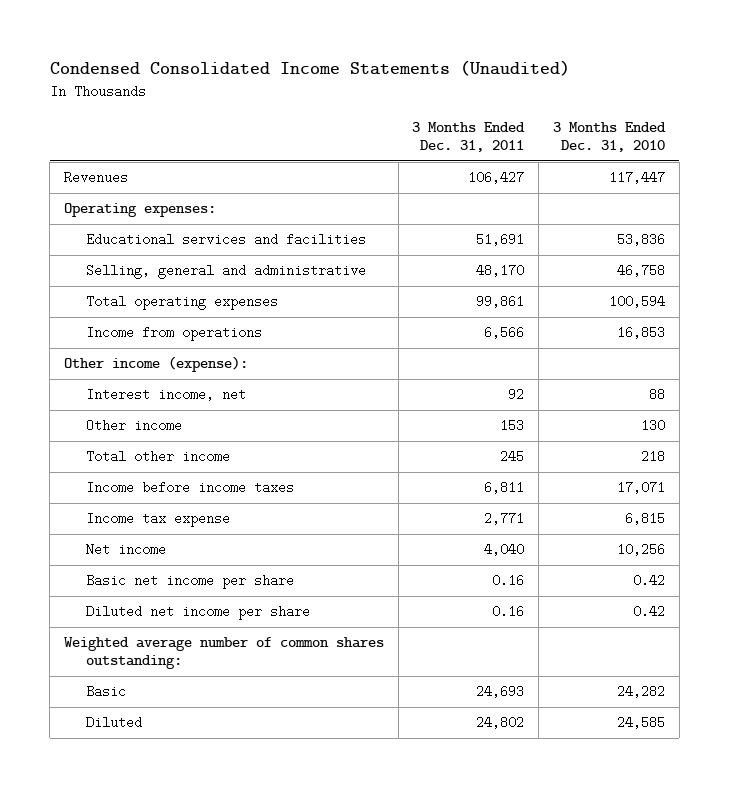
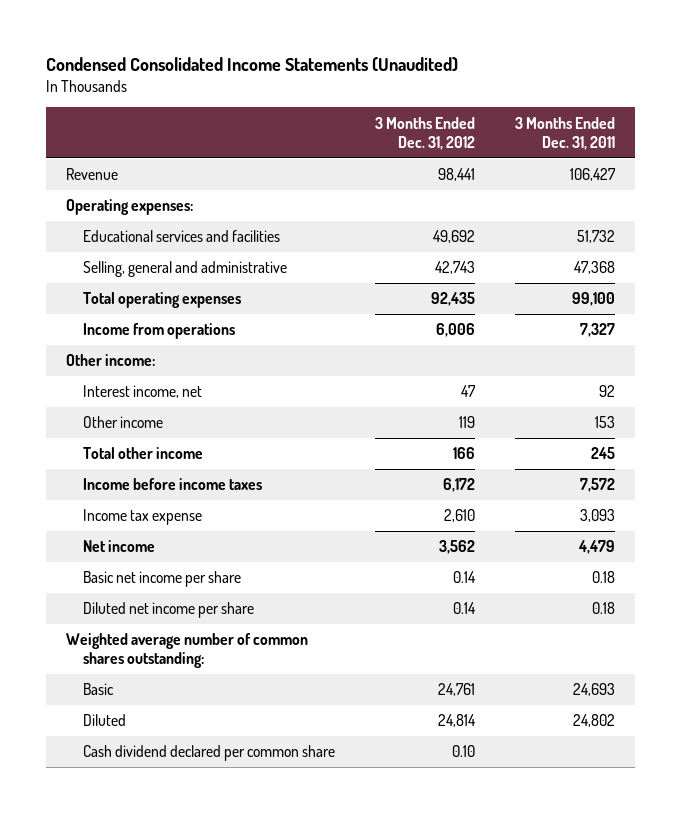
[552,121,666,153] 3 Months Ended Dec. 31, 2010 -> none
none -> [375,116,476,150] 3 Months Ended Dec. 31, 2012
[63,171,128,185] Revenues -> [66,168,119,181] Revenue
[476,233,525,247] 51,691 -> [577,230,616,244] 51,732
[476,264,525,278] 48,170 -> [574,261,616,275] 47,368
[476,295,525,309] 99,861 -> [572,292,616,307] 99,100
[484,326,525,340] 6,566 -> [580,323,616,338] 7,327
[63,356,248,373] Other income (expense): -> [66,354,156,367] Other income:
[484,481,525,495] 6,811 -> [580,478,616,493] 7,572
[484,512,525,526] 2,771 -> [580,509,616,523] 3,093
[484,543,525,557] 4,040 -> [578,540,616,555] 4,479
[492,574,525,588] 0.16 -> [592,571,616,584] 0.18
[492,605,525,619] 0.16 -> [592,602,616,615] 0.18
none -> [83,745,336,762] Cash dividend declared per common share

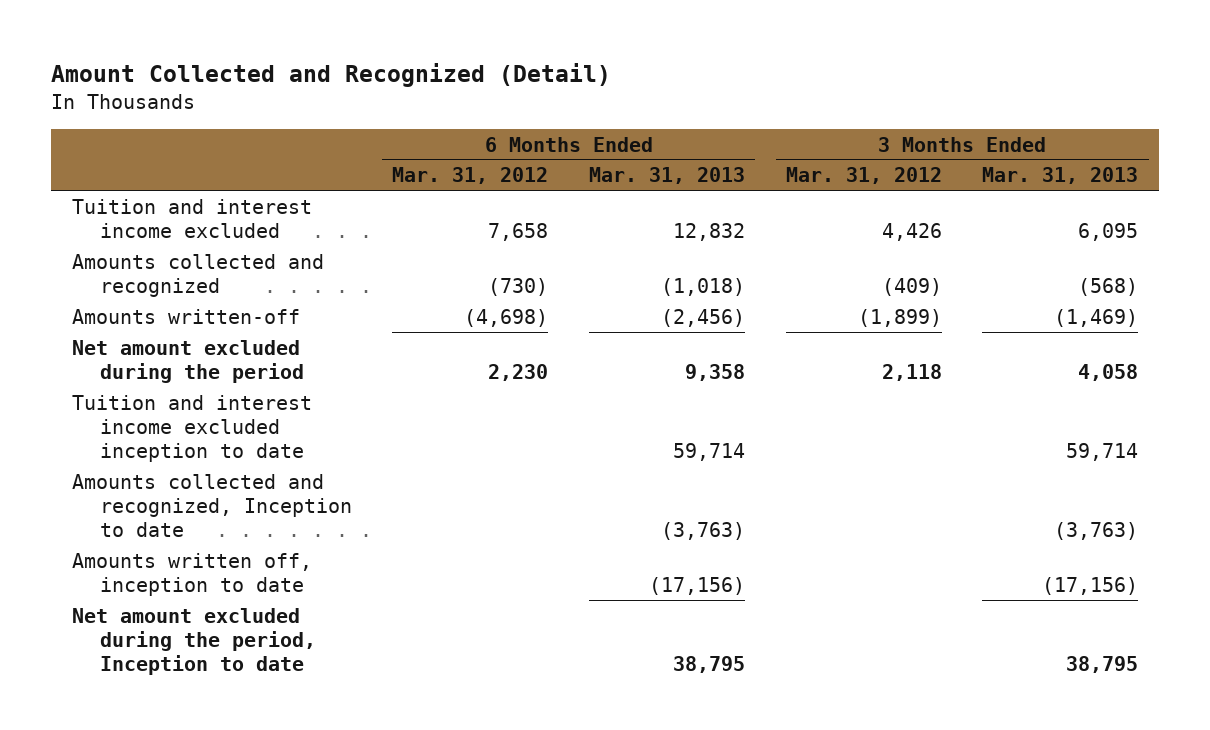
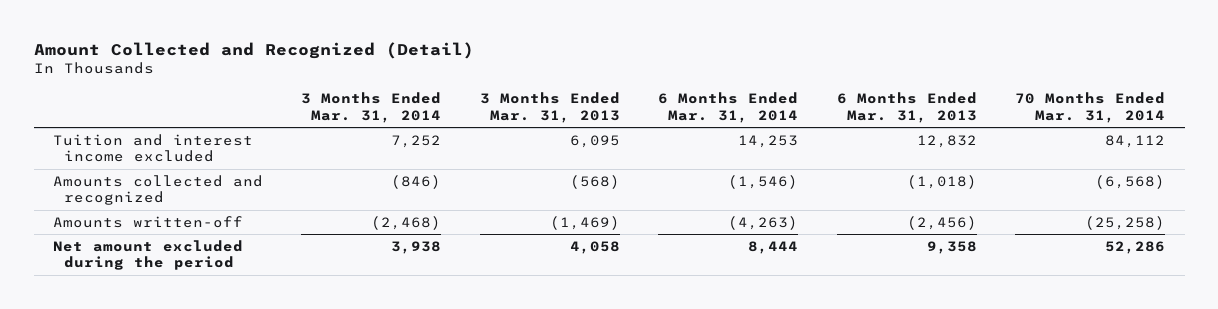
[392,167,549,185] Mar. 31, 2012 -> none
[785,167,942,185] Mar. 31, 2012 -> none
none -> [301,92,442,123] 3 Months Ended Mar. 31, 2014
none -> [658,92,799,123] 6 Months Ended Mar. 31, 2014
none -> [1015,92,1166,123] 70 Months Ended Mar. 31, 2014
[71,394,312,462] Tuition and interest income excluded inception to date -> none
[71,473,352,537] Amounts collected and recognized, Inception to date -> none
[71,552,312,596] Amounts written off, inception to date -> none
[71,607,316,675] Net amount excluded during the period, Inception to date -> none

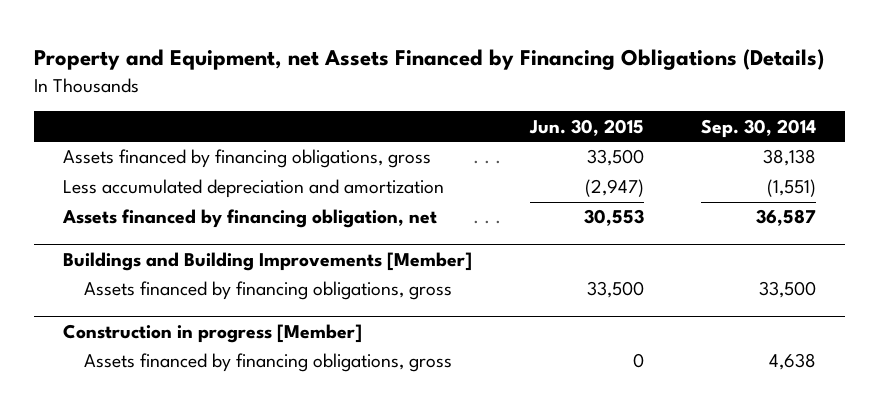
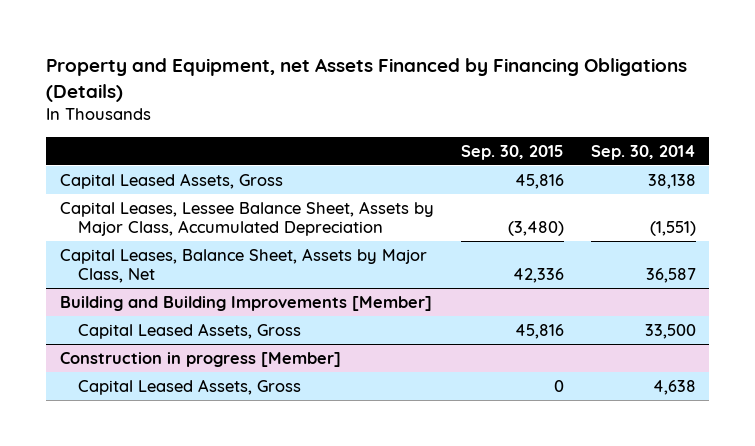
[528,118,644,136] Jun. 30, 2015 -> none
none -> [460,144,564,160] Sep. 30, 2015
[63,149,432,169] Assets financed by financing obligations, gross -> [59,172,283,189] Capital Leased Assets, Gross
[63,179,445,199] Less accumulated depreciation and amortization -> [59,200,434,237] Capital Leases, Lessee Balance Sheet, Assets by Major Class, Accumulated Depreciation
[62,209,438,229] Assets financed by financing obligation, net -> [59,247,427,284] Capital Leases, Balance Sheet, Assets by Major Class, Net
[63,251,473,271] Buildings and Building Improvements [Member] -> [59,295,432,311] Building and Building Improvements [Member]
[83,281,452,301] Assets financed by financing obligations, gross -> [78,322,302,339] Capital Leased Assets, Gross
[83,353,452,373] Assets financed by financing obligations, gross -> [78,378,302,395] Capital Leased Assets, Gross

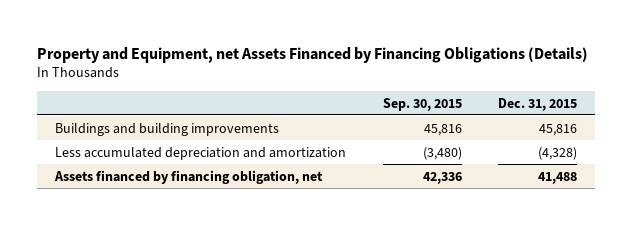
[590,144,696,160] Sep. 30, 2014 -> none
none -> [497,97,577,111] Dec. 31, 2015
[59,295,432,311] Building and Building Improvements [Member] -> none
[78,322,302,339] Capital Leased Assets, Gross -> none
[59,351,341,367] Construction in progress [Member] -> none
[78,378,302,395] Capital Leased Assets, Gross -> none
[59,172,283,189] Capital Leased Assets, Gross -> [55,122,280,136] Buildings and building improvements
[59,200,434,237] Capital Leases, Lessee Balance Sheet, Assets by Major Class, Accumulated Depreciation -> [55,146,347,160] Less accumulated depreciation and amortization
[59,247,427,284] Capital Leases, Balance Sheet, Assets by Major Class, Net -> [54,169,324,184] Assets financed by financing obligation, net

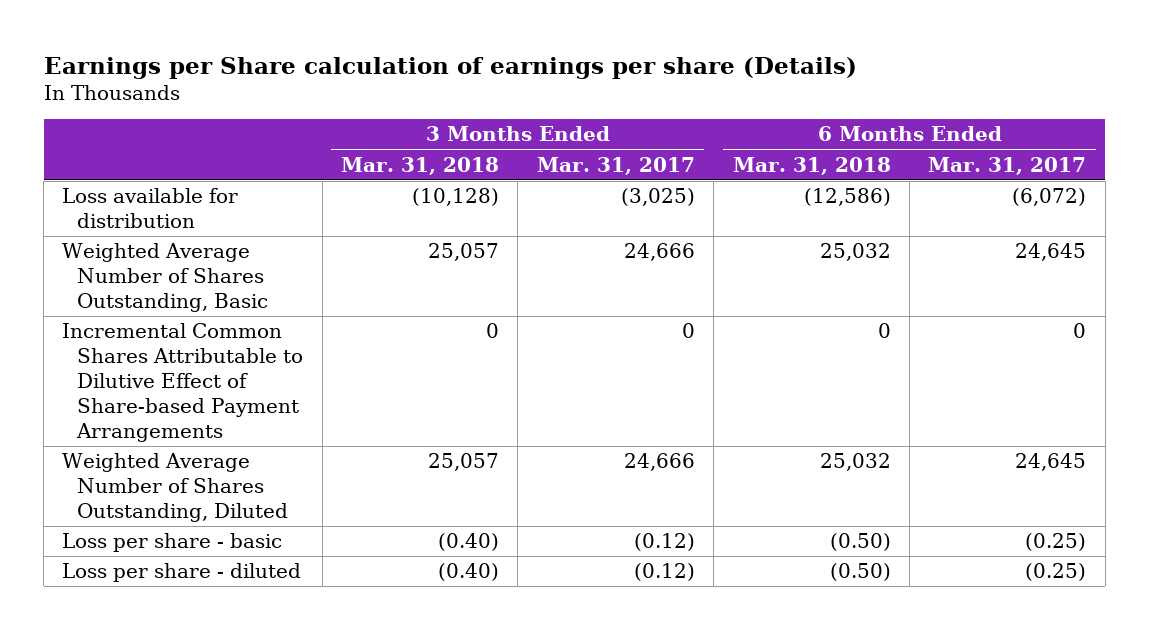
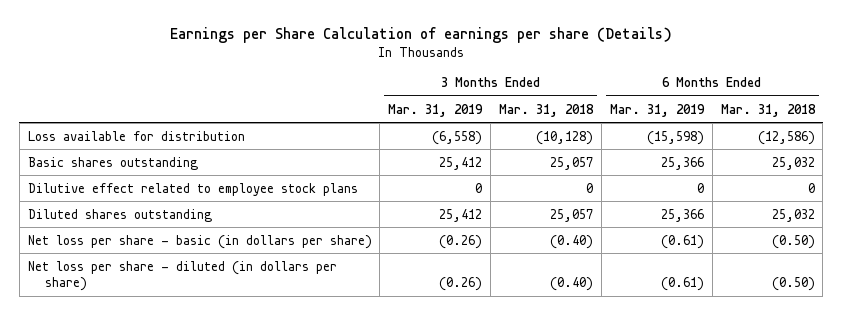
[43,56,857,79] Earnings per Share calculation of earnings per share (Details) -> [170,27,673,44] Earnings per Share Calculation of earnings per share (Details)
[536,156,695,175] Mar. 31, 2017 -> none
[928,156,1087,175] Mar. 31, 2017 -> none
none -> [388,103,484,117] Mar. 31, 2019
none -> [609,103,705,117] Mar. 31, 2019
[62,243,269,313] Weighted Average Number of Shares Outstanding, Basic -> [27,156,198,170] Basic shares outstanding
[62,323,304,443] Incremental Common Shares Attributable to Dilutive Effect of Share-based Payment Arrangements -> [27,182,358,196] Dilutive effect related to employee stock plans
[62,453,289,523] Weighted Average Number of Shares Outstanding, Diluted -> [27,208,212,222] Diluted shares outstanding
[62,533,283,553] Loss per share - basic -> [27,234,372,249] Net loss per share - basic (in dollars per share)
[62,563,302,583] Loss per share - diluted -> [27,260,337,291] Net loss per share - diluted (in dollars per share)

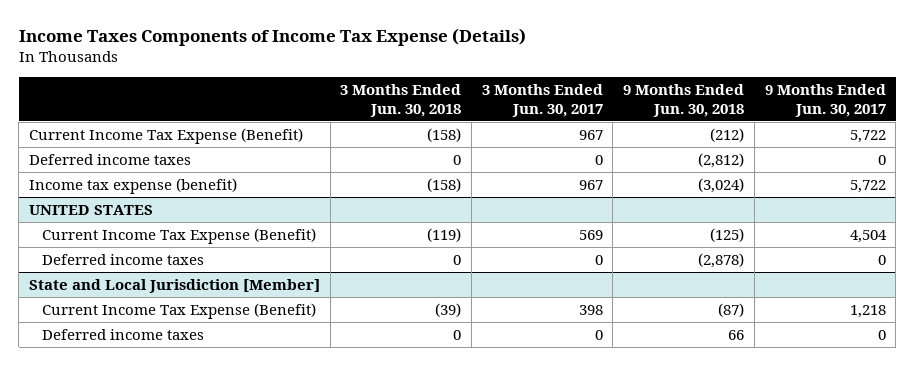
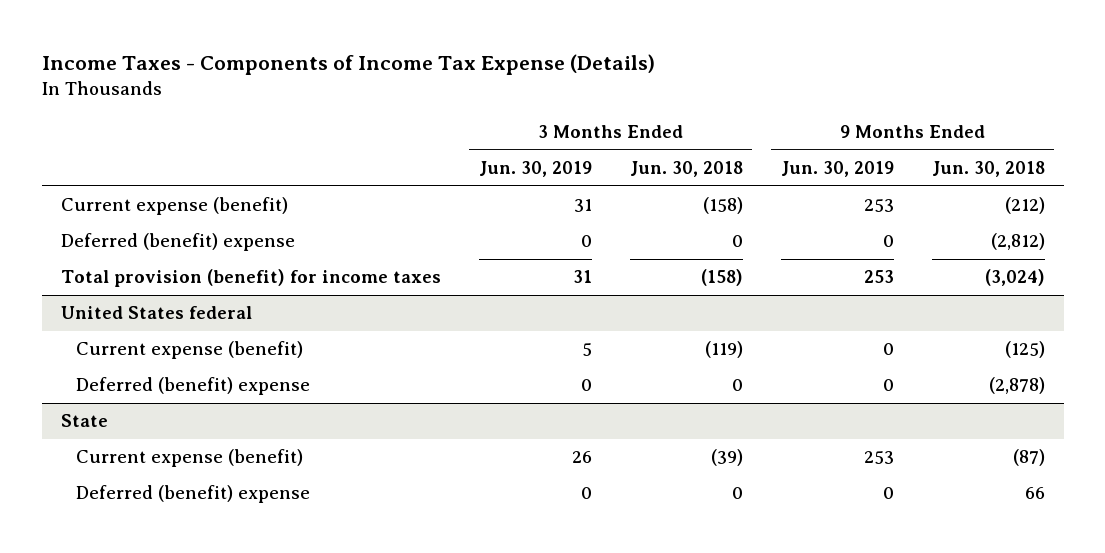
[18,27,526,46] Income Taxes Components of Income Tax Expense (Details) -> [41,54,655,76] Income Taxes - Components of Income Tax Expense (Details)
[481,83,603,117] 3 Months Ended Jun. 30, 2017 -> none
[764,83,886,117] 9 Months Ended Jun. 30, 2017 -> none
none -> [478,161,592,178] Jun. 30, 2019
none -> [780,161,894,178] Jun. 30, 2019
[28,127,303,144] Current Income Tax Expense (Benefit) -> [60,197,288,216] Current expense (benefit)
[28,153,191,165] Deferred income taxes -> [60,233,295,252] Deferred (benefit) expense
[28,177,237,194] Income tax expense (benefit) -> [60,269,441,288] Total provision (benefit) for income taxes
[28,204,153,215] UNITED STATES -> [60,306,252,320] United States federal
[42,227,317,244] Current Income Tax Expense (Benefit) -> [76,341,304,360] Current expense (benefit)
[42,253,205,265] Deferred income taxes -> [76,377,311,396] Deferred (benefit) expense
[28,278,320,293] State and Local Jurisdiction [Member] -> [60,414,108,428] State
[42,302,317,319] Current Income Tax Expense (Benefit) -> [76,449,304,468] Current expense (benefit)
[42,328,205,340] Deferred income taxes -> [76,485,311,504] Deferred (benefit) expense

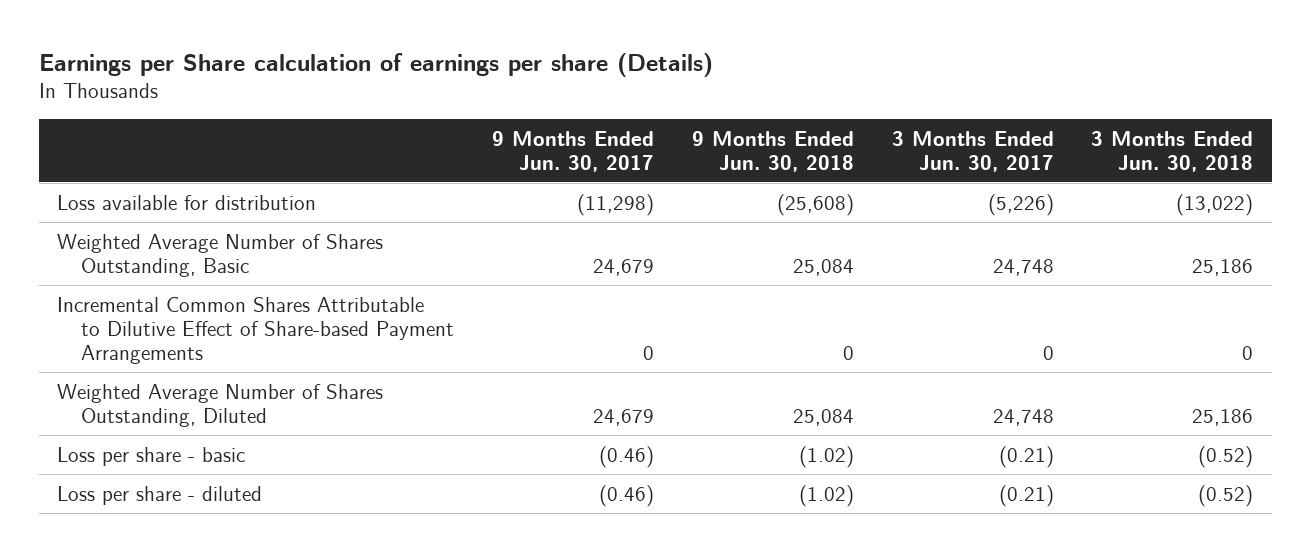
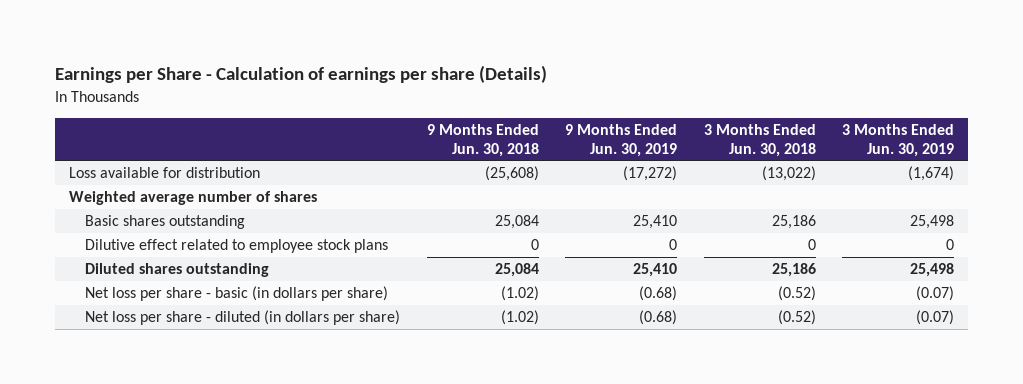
[38,52,713,77] Earnings per Share calculation of earnings per share (Details) -> [55,65,548,84] Earnings per Share - Calculation of earnings per share (Details)
[492,130,655,172] 9 Months Ended Jun. 30, 2017 -> none
[891,130,1054,172] 3 Months Ended Jun. 30, 2017 -> none
none -> [565,124,678,157] 9 Months Ended Jun. 30, 2019
none -> [842,124,955,157] 3 Months Ended Jun. 30, 2019
none -> [68,191,317,206] Weighted average number of shares
[57,233,384,277] Weighted Average Number of Shares Outstanding, Basic -> [85,215,246,230] Basic shares outstanding
[57,296,455,364] Incremental Common Shares Attributable to Dilutive Effect of Share-based Payment Arrangements -> [85,239,389,254] Dilutive effect related to employee stock plans
[57,383,384,427] Weighted Average Number of Shares Outstanding, Diluted -> [85,263,270,278] Diluted shares outstanding
[57,446,246,466] Loss per share - basic -> [85,286,389,302] Net loss per share - basic (in dollars per share)
[57,485,263,505] Loss per share - diluted -> [85,310,401,326] Net loss per share - diluted (in dollars per share)

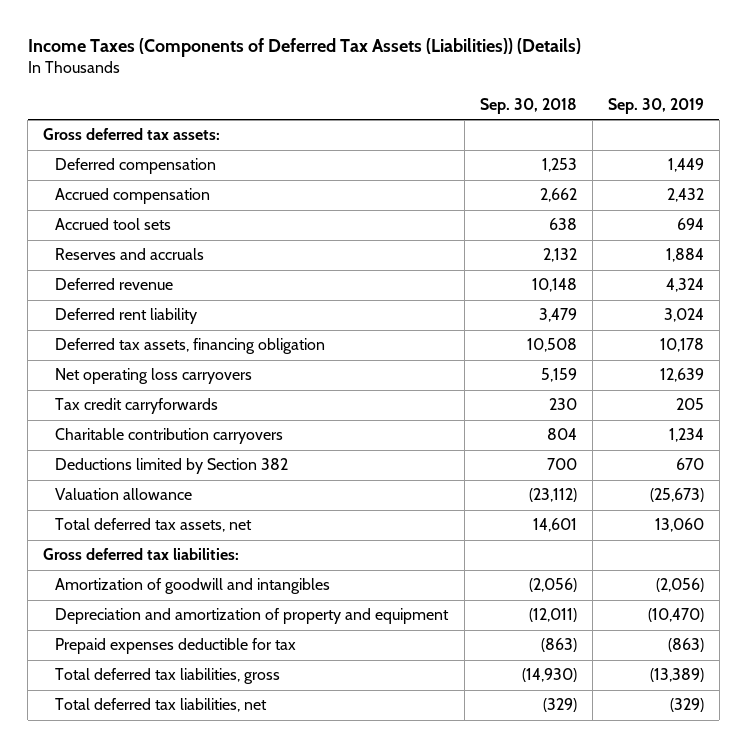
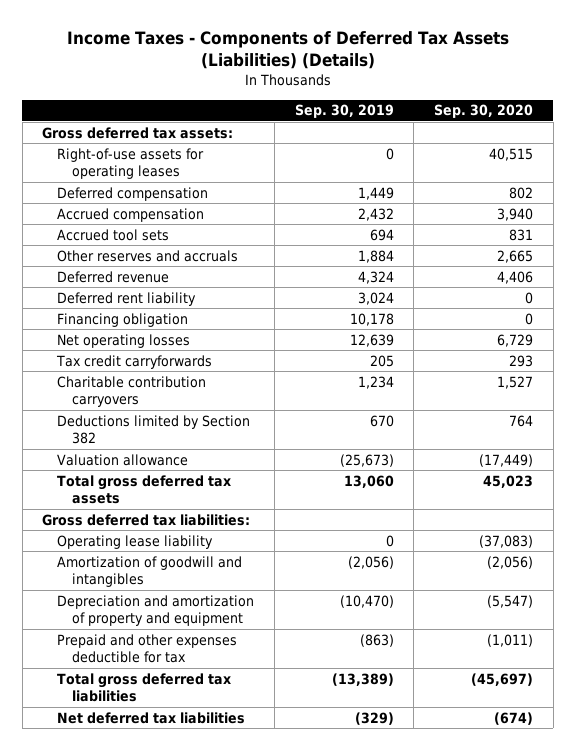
[27,38,581,58] Income Taxes (Components of Deferred Tax Assets (Liabilities)) (Details) -> [66,31,509,70] Income Taxes - Components of Deferred Tax Assets (Liabilities) (Details)
[479,97,577,114] Sep. 30, 2018 -> none
none -> [434,104,534,119] Sep. 30, 2020
none -> [57,147,205,180] Right-of-use assets for operating leases
[55,248,205,261] Reserves and accruals -> [57,249,239,262] Other reserves and accruals
[55,338,326,355] Deferred tax assets, financing obligation -> [57,312,189,327] Financing obligation
[55,368,253,385] Net operating loss carryovers -> [57,333,191,348] Net operating losses
[55,518,253,533] Total deferred tax assets, net -> [57,474,232,505] Total gross deferred tax assets
none -> [57,534,214,549] Operating lease liability
[55,638,297,655] Prepaid expenses deductible for tax -> [57,633,238,664] Prepaid and other expenses deductible for tax
[55,668,281,685] Total deferred tax liabilities, gross -> [57,672,232,703] Total gross deferred tax liabilities
[55,698,268,713] Total deferred tax liabilities, net -> [57,711,246,724] Net deferred tax liabilities

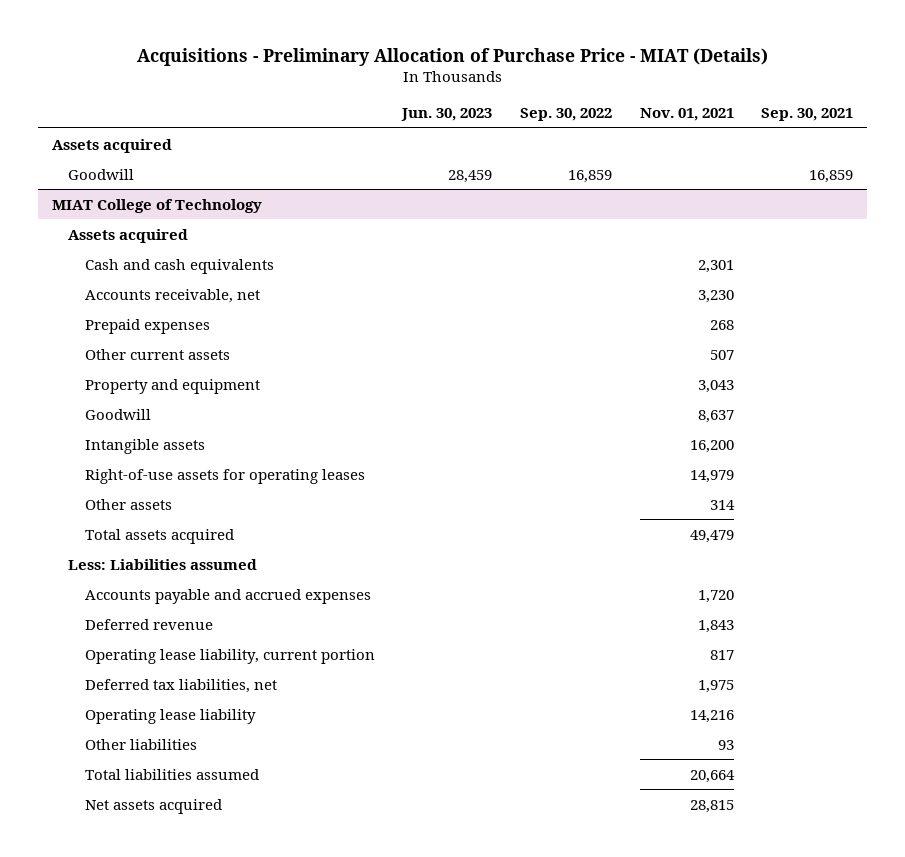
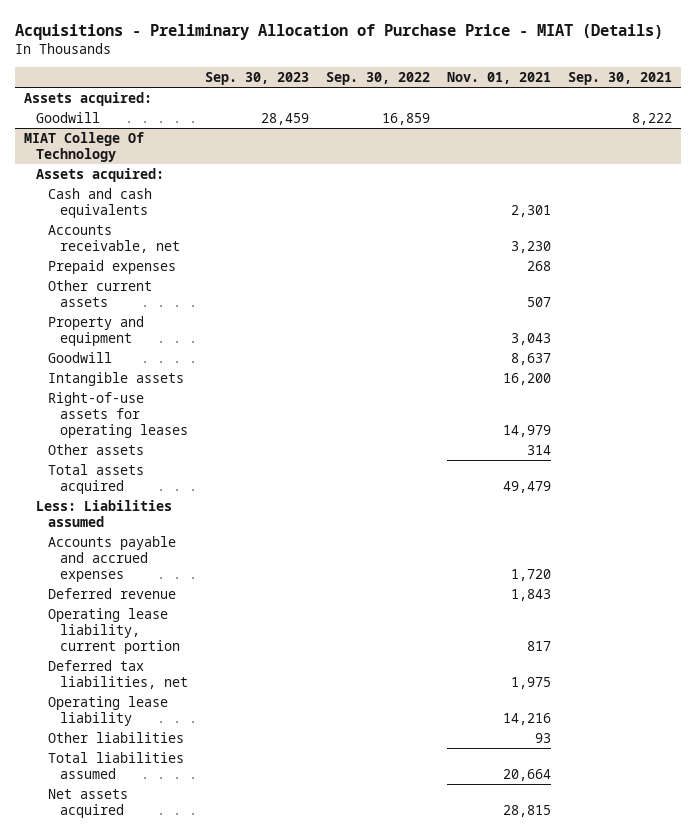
[401,108,493,122] Jun. 30, 2023 -> none
none -> [205,72,310,86] Sep. 30, 2023
[51,138,172,153] Assets acquired -> [23,91,152,106] Assets acquired:
[809,169,854,183] 16,859 -> [632,112,673,125] 8,222
[51,198,262,213] MIAT College of Technology -> [23,131,144,163] MIAT College Of Technology
[68,228,189,243] Assets acquired -> [35,167,164,182] Assets acquired:

